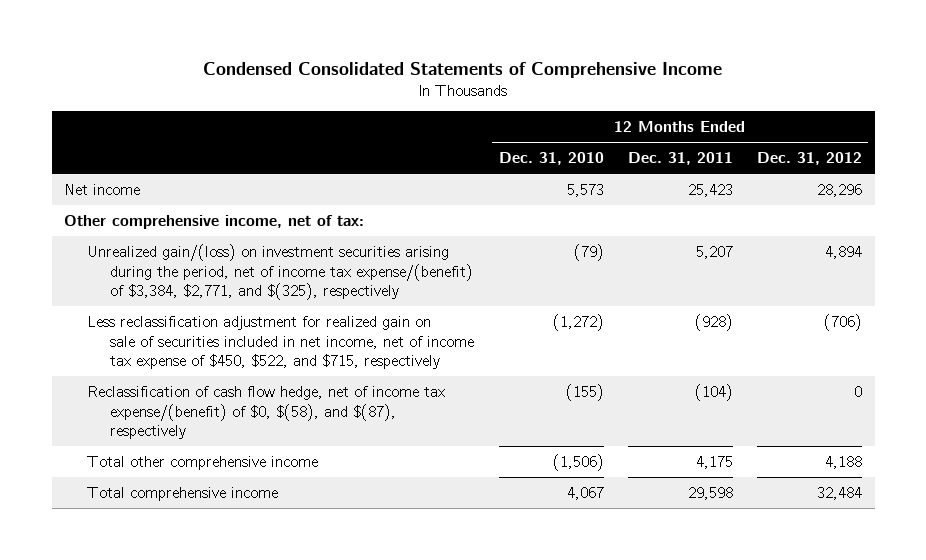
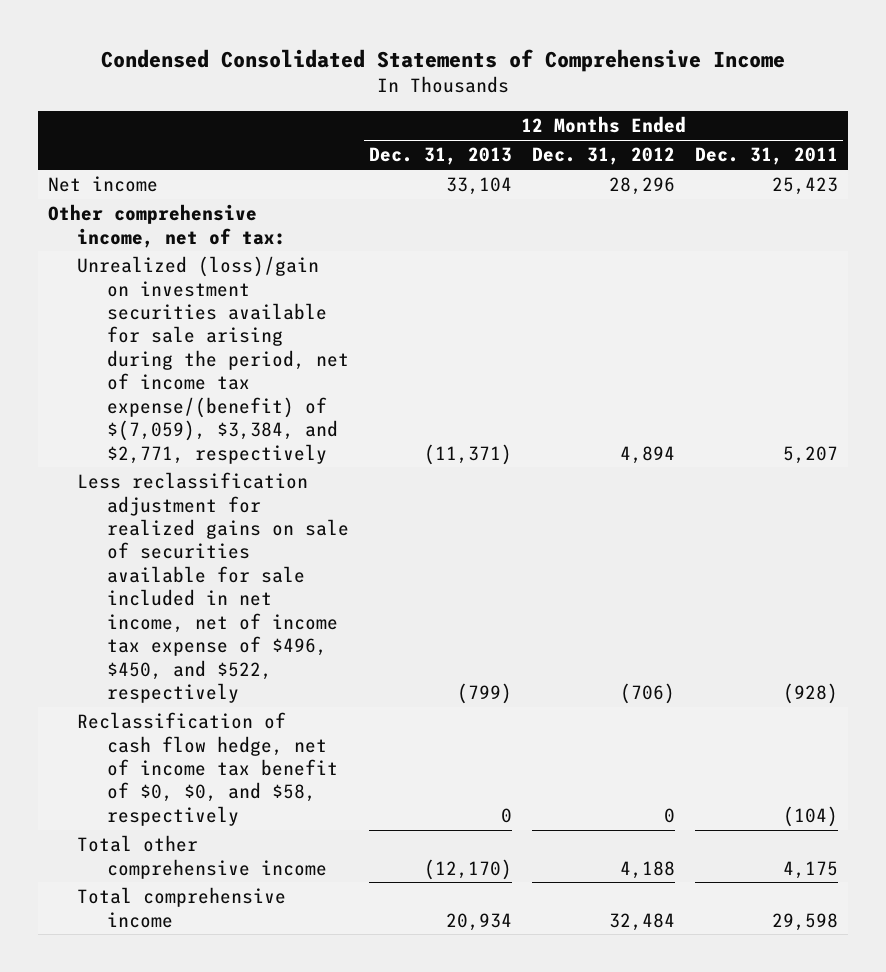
[498,151,604,165] Dec. 31, 2010 -> none
none -> [368,147,512,166] Dec. 31, 2013
[87,243,474,301] Unrealized gain/(loss) on investment securities arising during the period, net of income tax expense/(benefit) of $3,384, $2,771, and $(325), respectively -> [77,256,349,464] Unrealized (loss)/gain on investment securities available for sale arising during the period, net of income tax expense/(benefit) of $(7,059), $3,384, and $2,771, respectively
[87,315,475,370] Less reclassification adjustment for realized gain on sale of securities included in net income, net of income tax expense of $450, $522, and $715, respectively -> [77,472,349,704] Less reclassification adjustment for realized gains on sale of securities available for sale included in net income, net of income tax expense of $496, $450, and $522, respectively
[87,385,446,440] Reclassification of cash flow hedge, net of income tax expense/(benefit) of $0, $(58), and $(87), respectively -> [77,712,338,826] Reclassification of cash flow hedge, net of income tax benefit of $0, $0, and $58, respectively

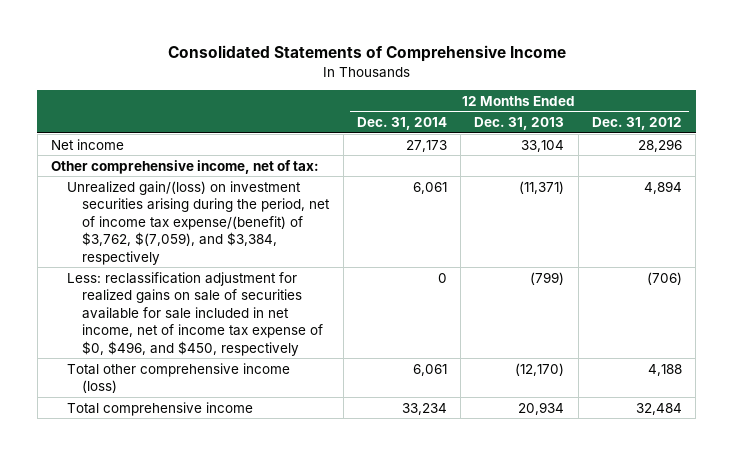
[100,48,785,72] Condensed Consolidated Statements of Comprehensive Income -> [167,45,566,63] Consolidated Statements of Comprehensive Income
[695,147,839,166] Dec. 31, 2011 -> none
none -> [356,117,447,131] Dec. 31, 2014
[77,712,338,826] Reclassification of cash flow hedge, net of income tax benefit of $0, $0, and $58, respectively -> none
[77,256,349,464] Unrealized (loss)/gain on investment securities available for sale arising during the period, net of income tax expense/(benefit) of $(7,059), $3,384, and $2,771, respectively -> [66,180,331,265] Unrealized gain/(loss) on investment securities arising during the period, net of income tax expense/(benefit) of $3,762, $(7,059), and $3,384, respectively
[77,472,349,704] Less reclassification adjustment for realized gains on sale of securities available for sale included in net income, net of income tax expense of $496, $450, and $522, respectively -> [66,271,324,356] Less: reclassification adjustment for realized gains on sale of securities available for sale included in net income, net of income tax expense of $0, $496, and $450, respectively
[77,835,327,879] Total other comprehensive income -> [66,362,290,394] Total other comprehensive income (loss)

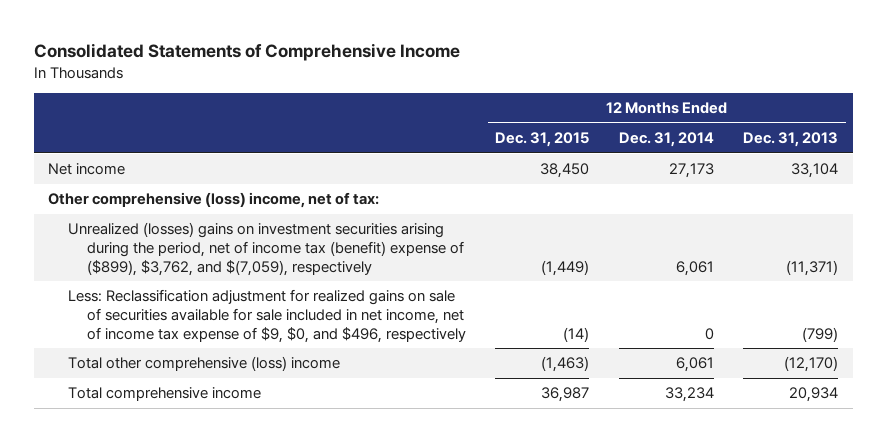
[592,117,683,131] Dec. 31, 2012 -> none
none -> [495,132,590,148] Dec. 31, 2015
[51,159,320,174] Other comprehensive income, net of tax: -> [48,192,380,209] Other comprehensive (loss) income, net of tax:
[66,180,331,265] Unrealized gain/(loss) on investment securities arising during the period, net of income tax expense/(benefit) of $3,762, $(7,059), and $3,384, respectively -> [67,222,464,276] Unrealized (losses) gains on investment securities arising during the period, net of income tax (benefit) expense of ($899), $3,762, and $(7,059), respectively
[66,271,324,356] Less: reclassification adjustment for realized gains on sale of securities available for sale included in net income, net of income tax expense of $0, $496, and $450, respectively -> [67,289,466,343] Less: Reclassification adjustment for realized gains on sale of securities available for sale included in net income, net of income tax expense of $9, $0, and $496, respectively
[66,362,290,394] Total other comprehensive income (loss) -> [67,356,340,372] Total other comprehensive (loss) income

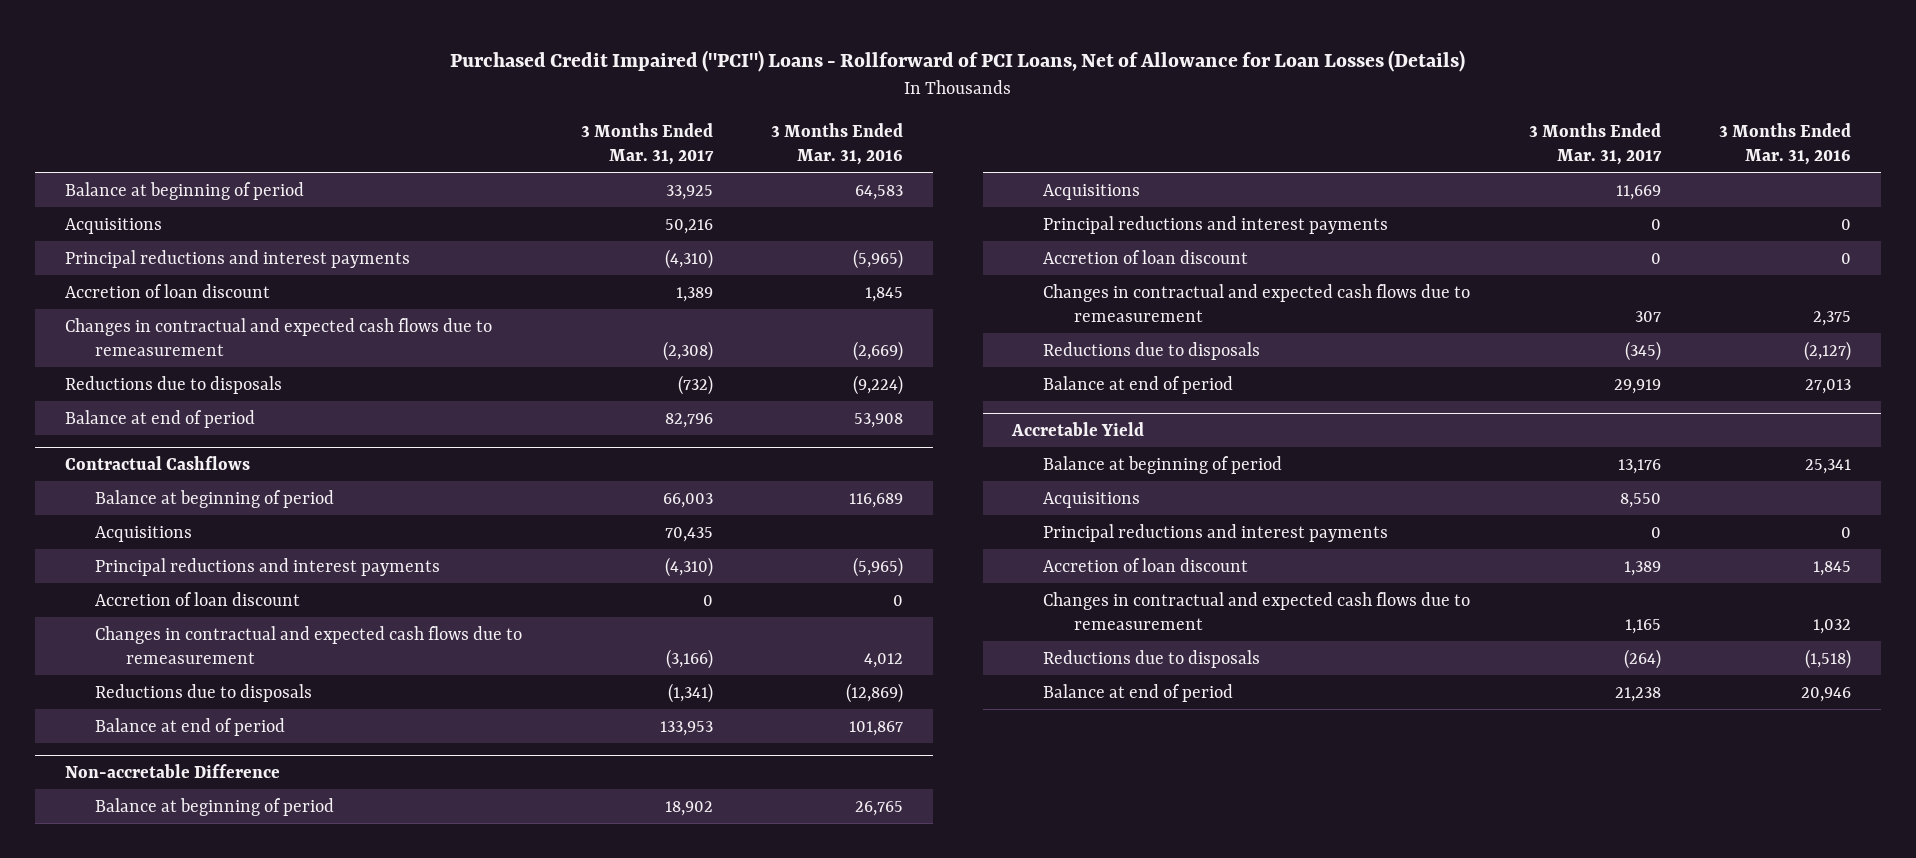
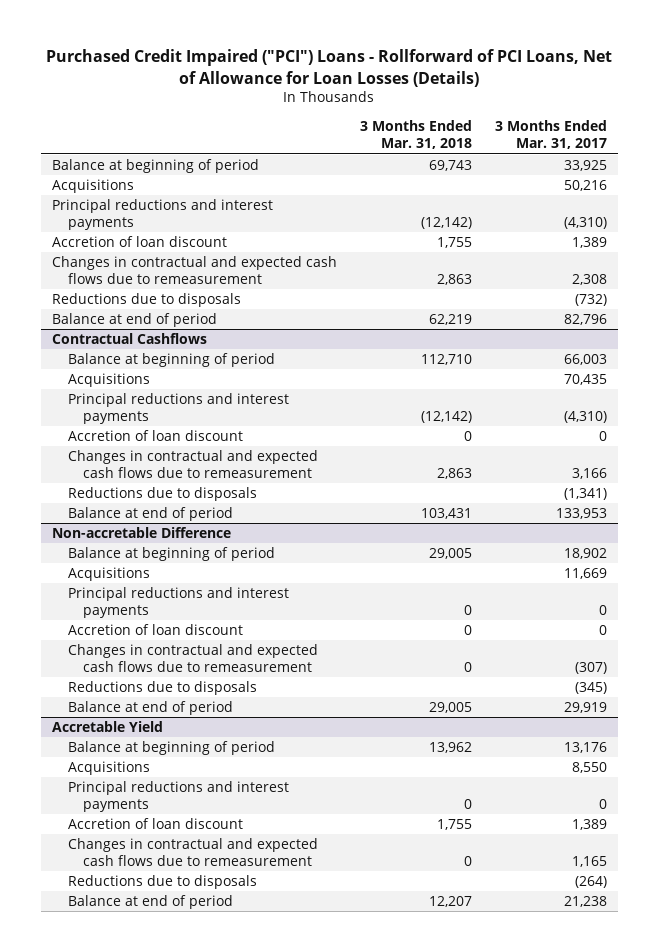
[771,122,904,166] 3 Months Ended Mar. 31, 2016 -> none
none -> [359,120,472,150] 3 Months Ended Mar. 31, 2018
[662,341,713,362] (2,308) -> [571,274,607,286] 2,308
[665,649,713,670] (3,166) -> [571,468,607,480] 3,166
[1634,311,1661,323] 307 -> [574,662,607,675] (307)

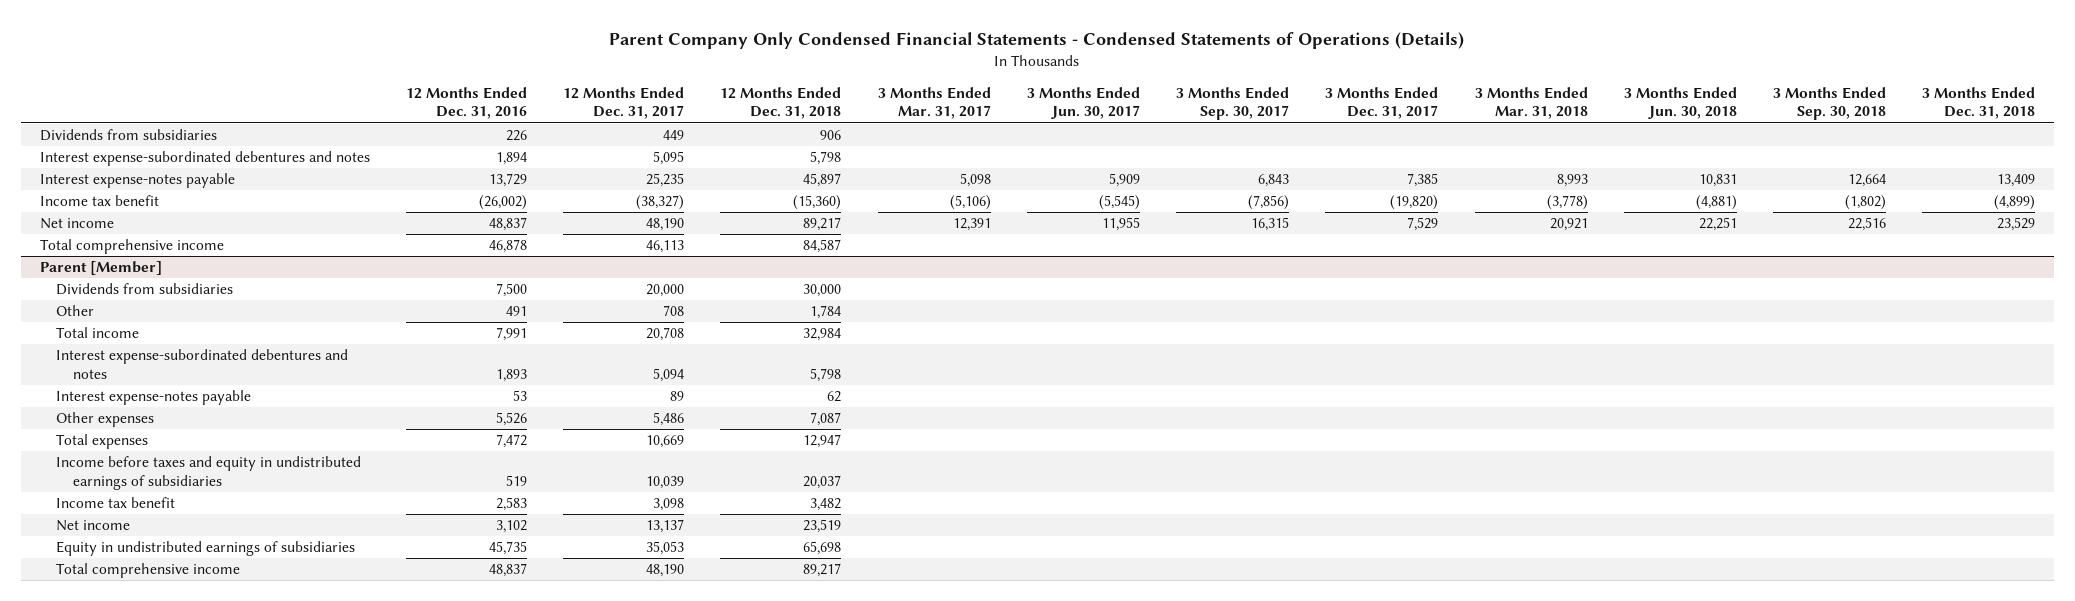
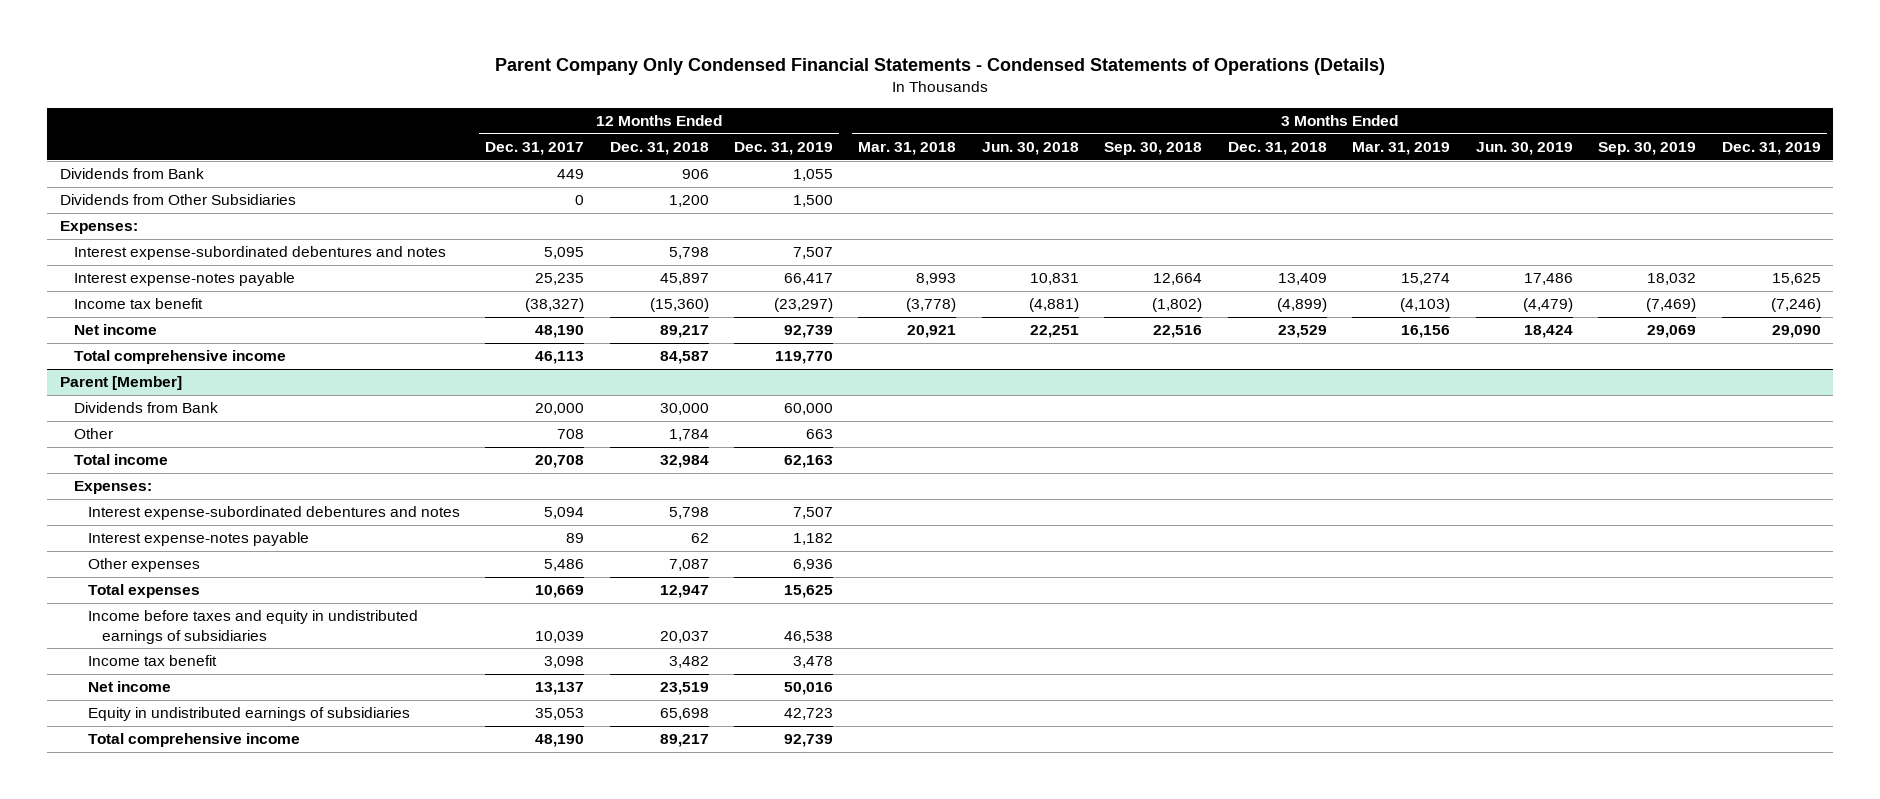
[405,86,527,120] 12 Months Ended Dec. 31, 2016 -> none
[877,86,991,120] 3 Months Ended Mar. 31, 2017 -> none
[1026,86,1140,120] 3 Months Ended Jun. 30, 2017 -> none
[1176,86,1290,121] 3 Months Ended Sep. 30, 2017 -> none
[1325,86,1439,120] 3 Months Ended Dec. 31, 2017 -> none
none -> [733,142,833,156] Dec. 31, 2019
none -> [1352,142,1451,156] Mar. 31, 2019
none -> [1475,142,1573,156] Jun. 30, 2019
none -> [1598,142,1697,156] Sep. 30, 2019
none -> [1721,142,1821,156] Dec. 31, 2019
[39,129,217,142] Dividends from subsidiaries -> [59,168,204,180] Dividends from Bank
none -> [59,194,296,206] Dividends from Other Subsidiaries
none -> [59,221,138,235] Expenses:
[56,283,234,296] Dividends from subsidiaries -> [73,402,218,414] Dividends from Bank
none -> [73,481,152,495] Expenses:

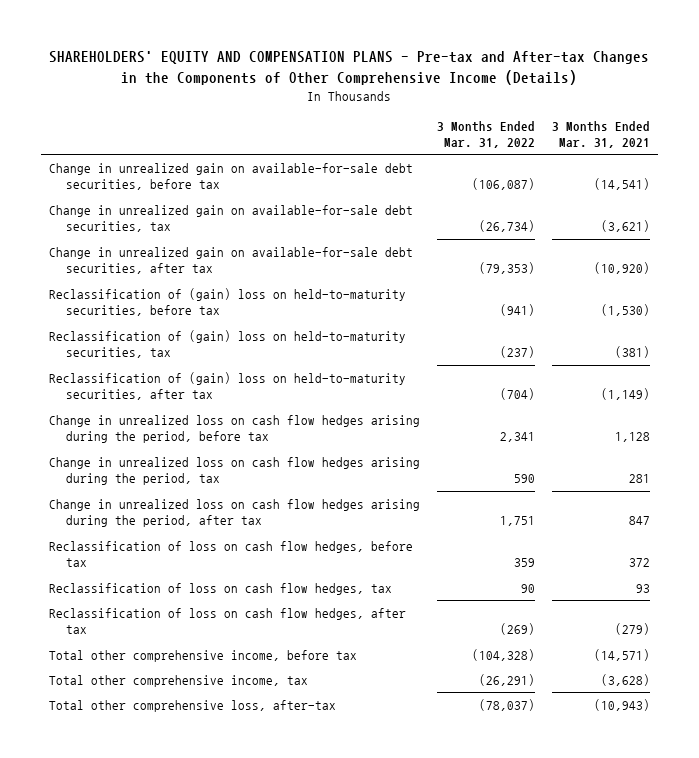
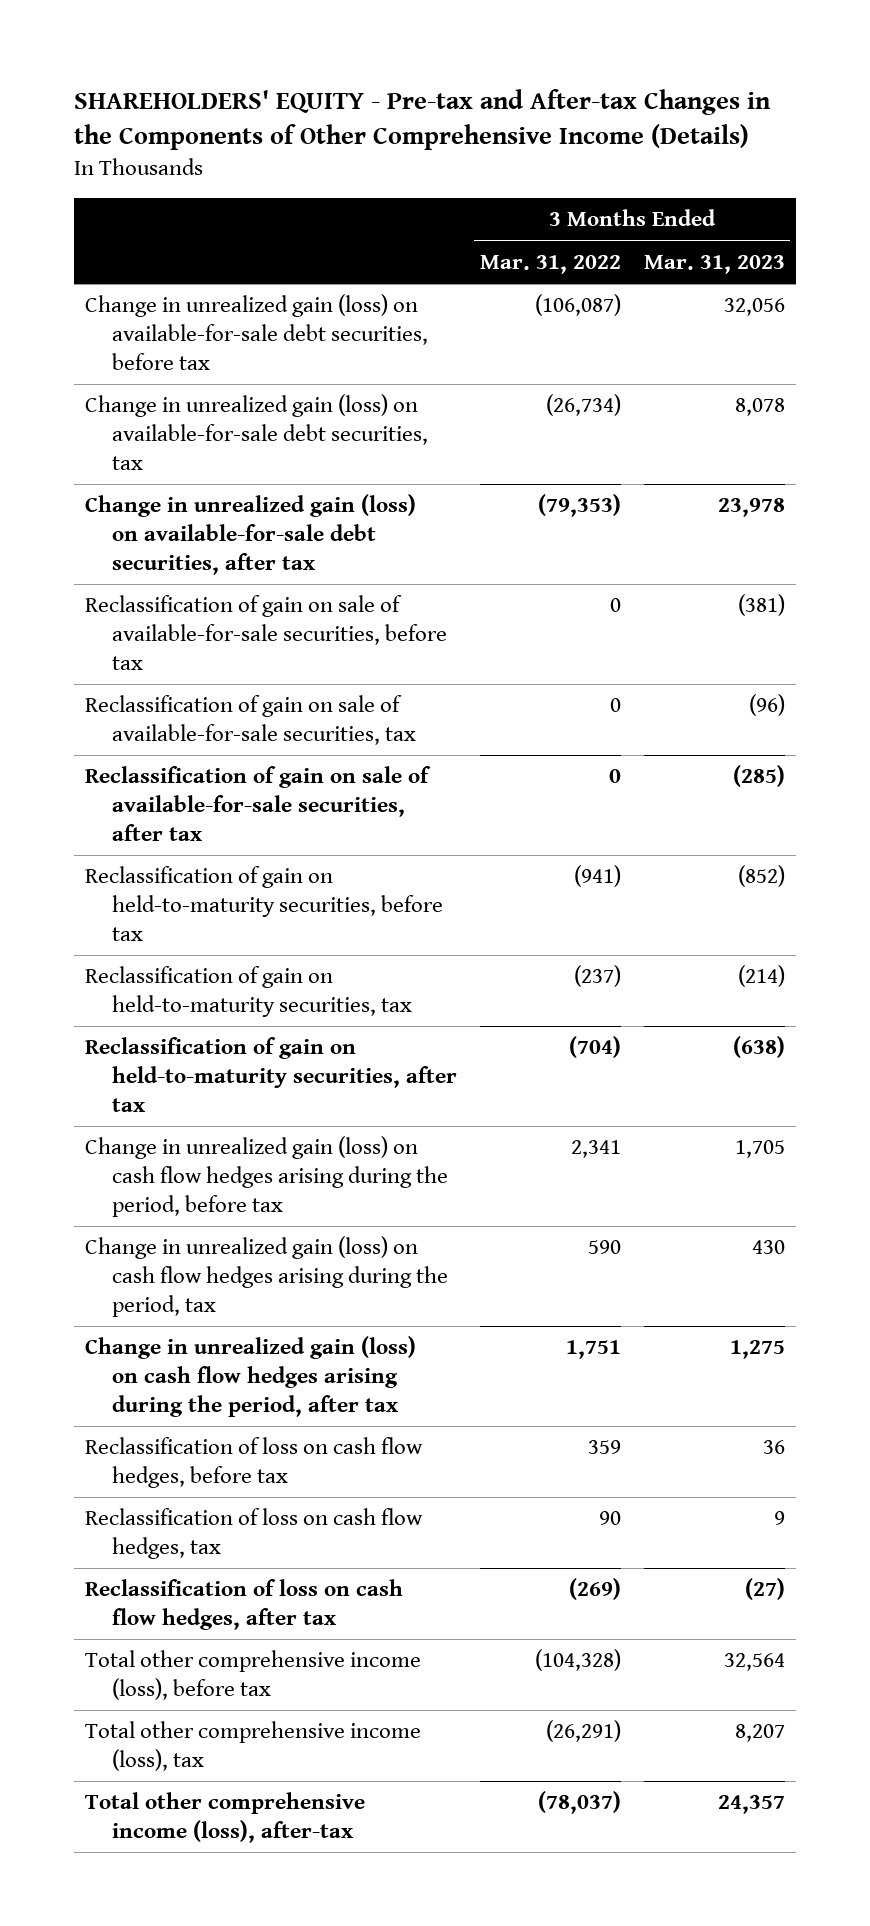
[49,51,650,85] SHAREHOLDERS' EQUITY AND COMPENSATION PLANS - Pre-tax and After-tax Changes in the Components of Other Comprehensive Income (Details) -> [73,89,771,151] SHAREHOLDERS' EQUITY - Pre-tax and After-tax Changes in the Components of Other Comprehensive Income (Details)
[551,120,650,149] 3 Months Ended Mar. 31, 2021 -> none
none -> [643,254,785,274] Mar. 31, 2023
[49,162,414,191] Change in unrealized gain on available-for-sale debt securities, before tax -> [85,294,429,370] Change in unrealized gain (loss) on available-for-sale debt securities, before tax
[49,204,414,233] Change in unrealized gain on available-for-sale debt securities, tax -> [85,394,429,470] Change in unrealized gain (loss) on available-for-sale debt securities, tax
[49,246,414,275] Change in unrealized gain on available-for-sale debt securities, after tax -> [85,494,417,575] Change in unrealized gain (loss) on available-for-sale debt securities, after tax
none -> [85,595,448,670] Reclassification of gain on sale of available-for-sale securities, before tax
none -> [85,695,417,746] Reclassification of gain on sale of available-for-sale securities, tax
none -> [85,766,432,841] Reclassification of gain on sale of available-for-sale securities, after tax
[49,287,407,317] Reclassification of (gain) loss on held-to-maturity securities, before tax -> [85,866,444,941] Reclassification of gain on held-to-maturity securities, before tax
[49,329,407,359] Reclassification of (gain) loss on held-to-maturity securities, tax -> [85,966,413,1018] Reclassification of gain on held-to-maturity securities, tax
[49,371,407,401] Reclassification of (gain) loss on held-to-maturity securities, after tax -> [85,1037,458,1112] Reclassification of gain on held-to-maturity securities, after tax
[49,414,421,444] Change in unrealized loss on cash flow hedges arising during the period, before tax -> [85,1136,449,1217] Change in unrealized gain (loss) on cash flow hedges arising during the period, before tax
[49,456,421,486] Change in unrealized loss on cash flow hedges arising during the period, tax -> [85,1236,449,1317] Change in unrealized gain (loss) on cash flow hedges arising during the period, tax
[49,498,421,528] Change in unrealized loss on cash flow hedges arising during the period, after tax -> [85,1336,417,1417] Change in unrealized gain (loss) on cash flow hedges arising during the period, after tax
[49,649,358,662] Total other comprehensive income, before tax -> [85,1650,422,1701] Total other comprehensive income (loss), before tax
[49,674,309,687] Total other comprehensive income, tax -> [85,1721,422,1772] Total other comprehensive income (loss), tax
[49,699,337,712] Total other comprehensive loss, after-tax -> [85,1792,366,1844] Total other comprehensive income (loss), after-tax

